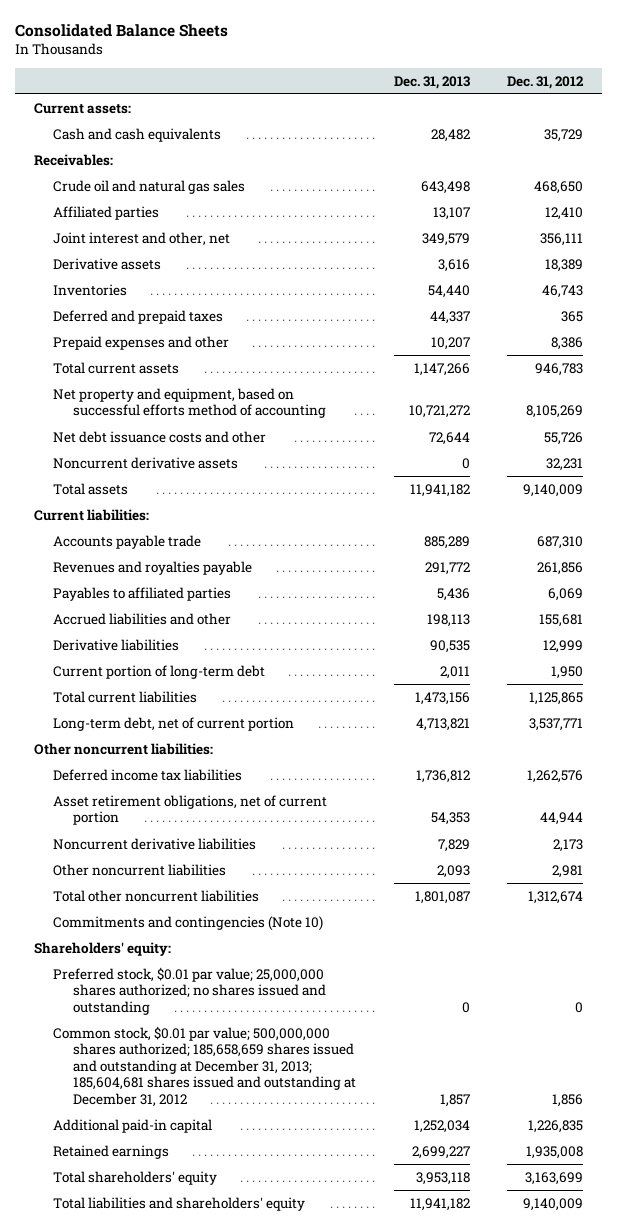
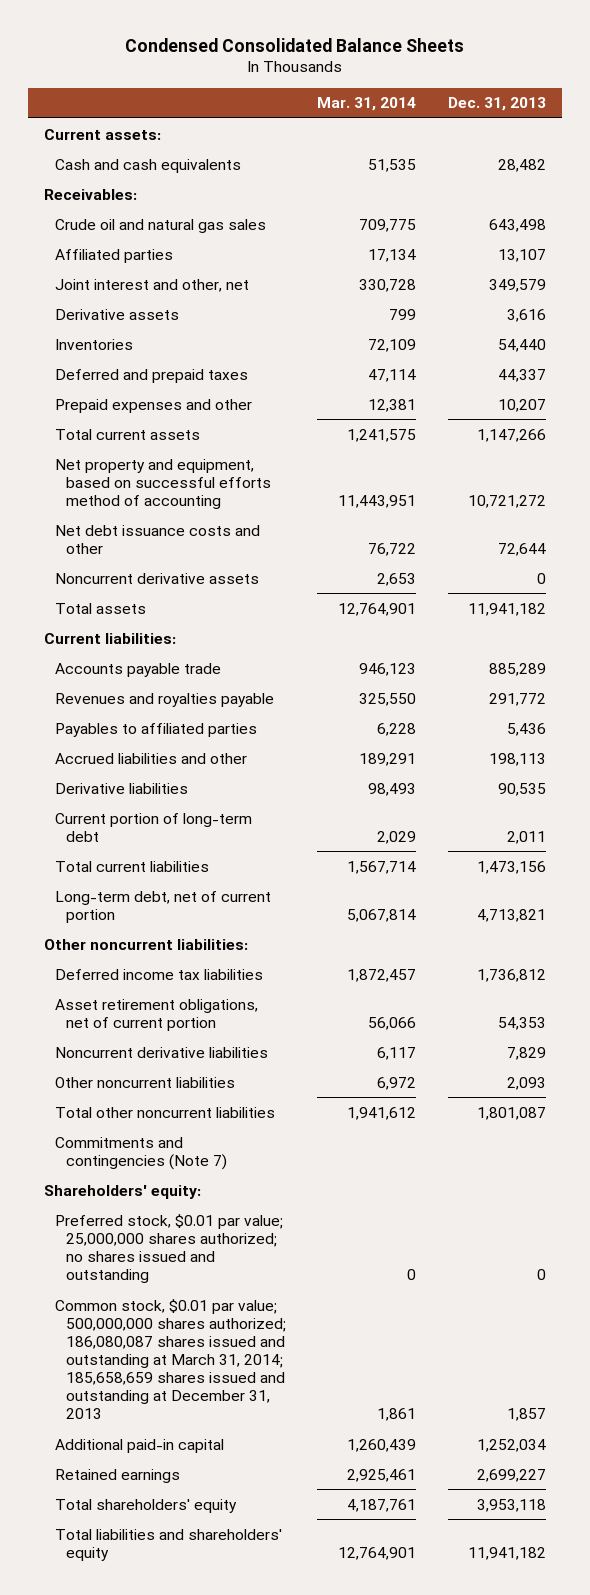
[14,23,228,37] Consolidated Balance Sheets -> [124,37,464,52] Condensed Consolidated Balance Sheets
[507,75,585,89] Dec. 31, 2012 -> none
none -> [317,97,417,112] Mar. 31, 2014
[53,916,324,932] Commitments and contingencies (Note 10) -> [54,1136,227,1170] Commitments and contingencies (Note 7)
[53,1026,357,1107] Common stock, $0.01 par value; 500,000,000 shares authorized; 185,658,659 shares issued and outstanding at December 31, 2013; 185,604,681 shares issued and outstanding at December 31, 2012 -> [54,1298,286,1420] Common stock, $0.01 par value; 500,000,000 shares authorized; 186,080,087 shares issued and outstanding at March 31, 2014; 185,658,659 shares issued and outstanding at December 31, 2013

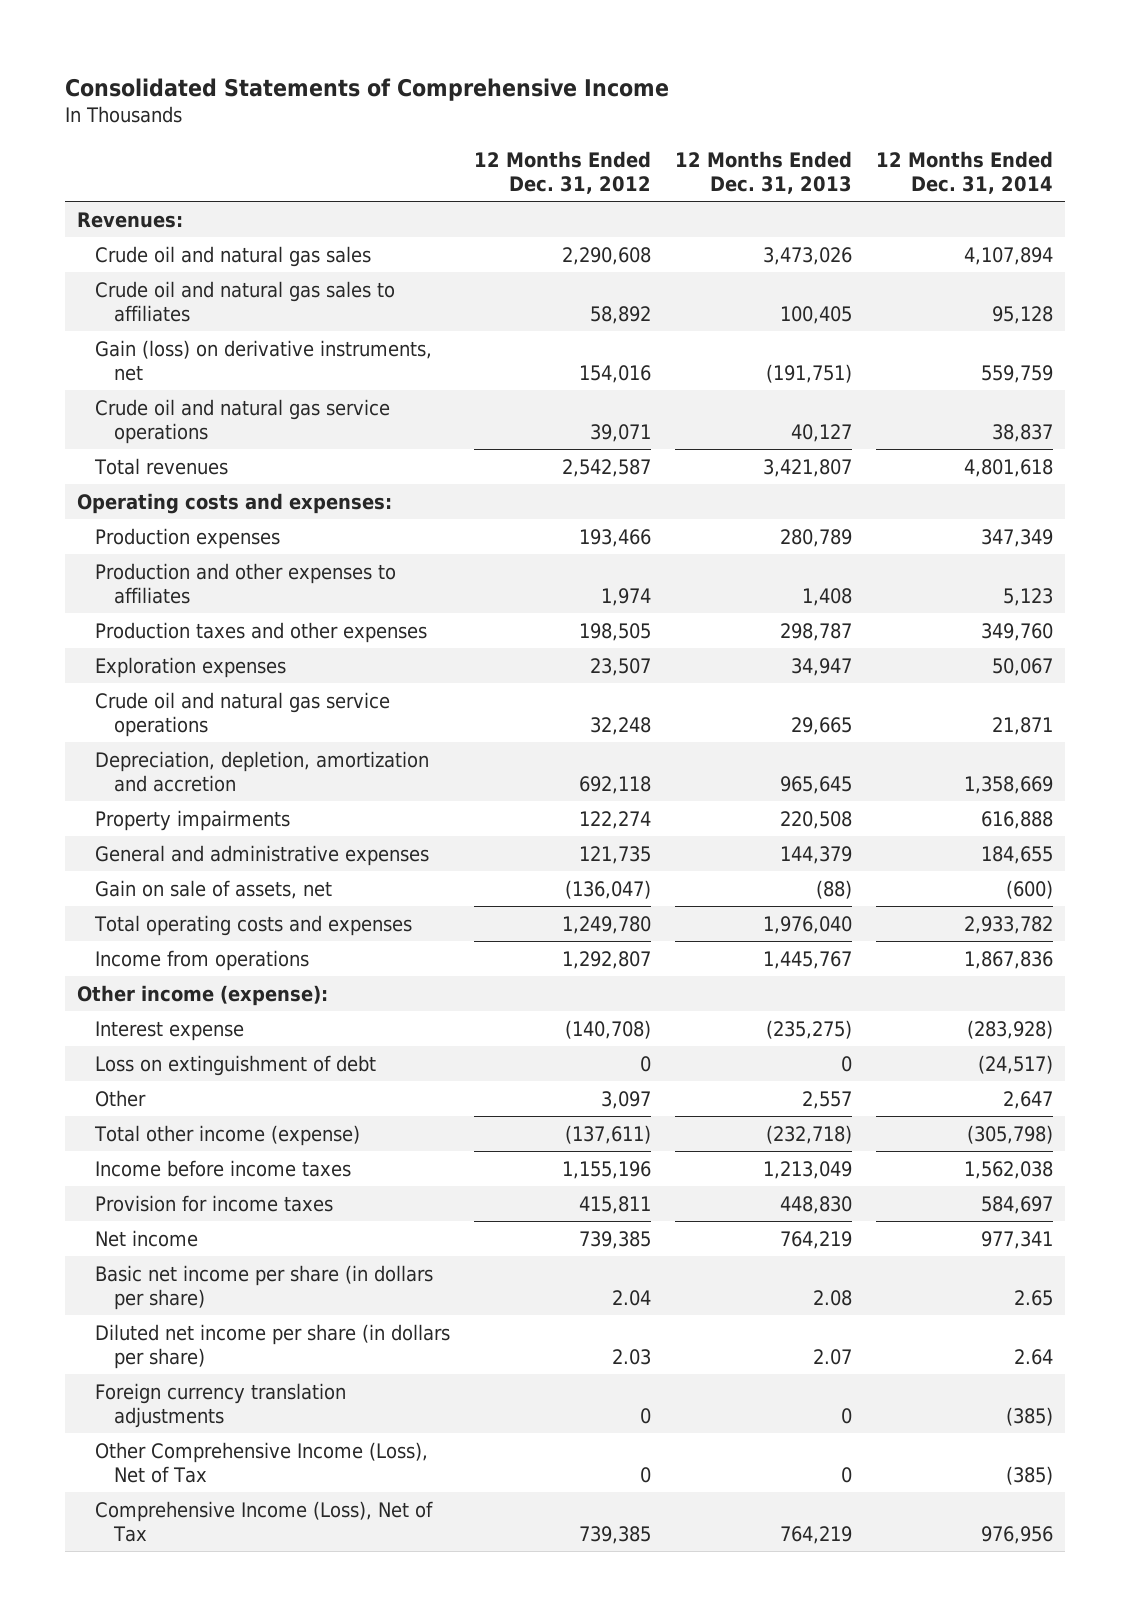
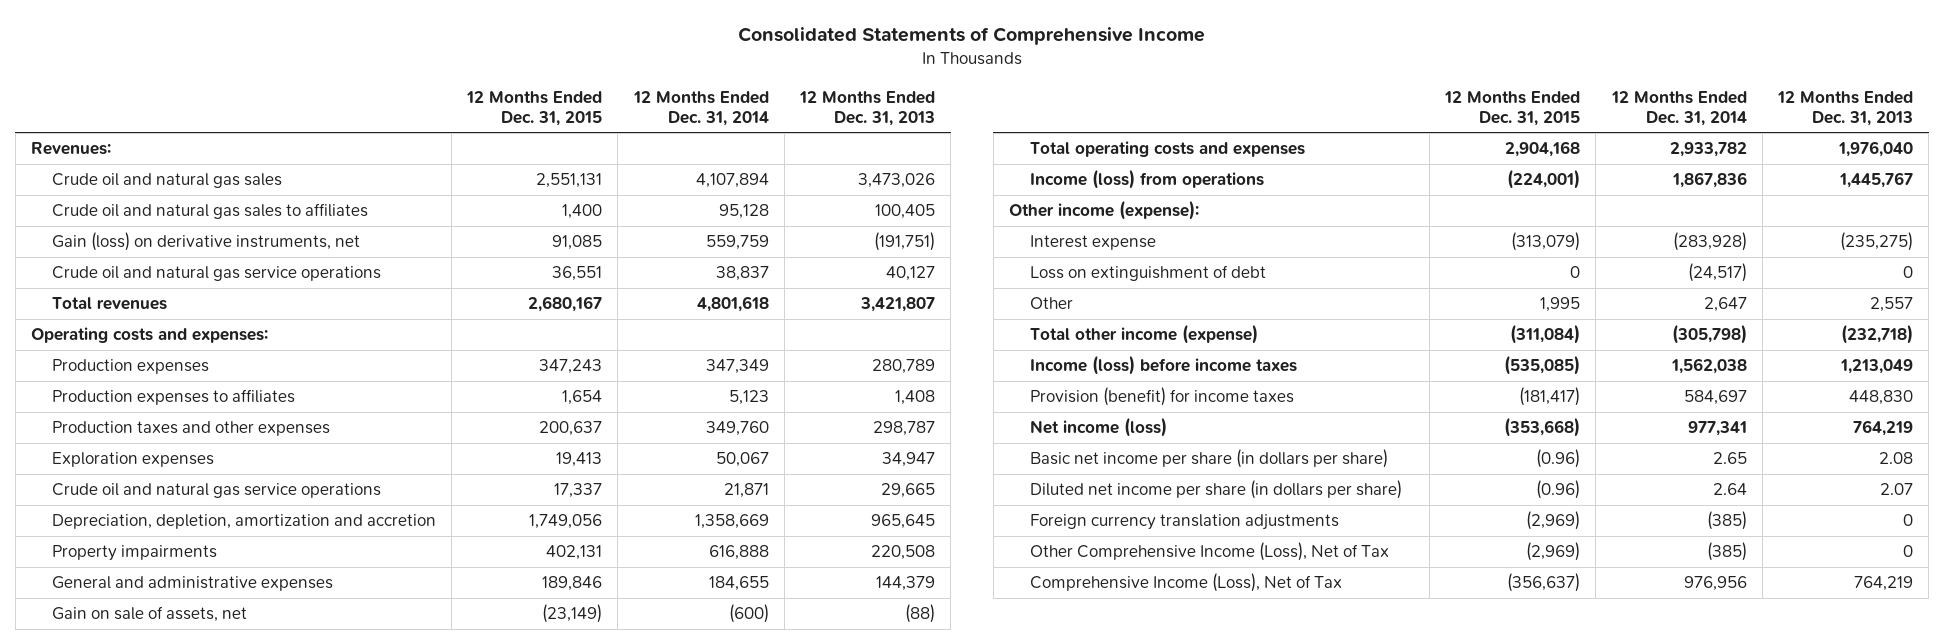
[474,150,652,194] 12 Months Ended Dec. 31, 2012 -> none
none -> [466,90,603,126] 12 Months Ended Dec. 31, 2015
[95,562,397,604] Production and other expenses to affiliates -> [51,389,295,406] Production expenses to affiliates
[95,949,310,971] Income from operations -> [1029,169,1264,190] Income (loss) from operations
[95,1159,352,1177] Income before income taxes -> [1029,355,1297,376] Income (loss) before income taxes
[95,1194,334,1212] Provision for income taxes -> [1029,387,1294,407] Provision (benefit) for income taxes
[95,1229,199,1247] Net income -> [1029,417,1167,438] Net income (loss)

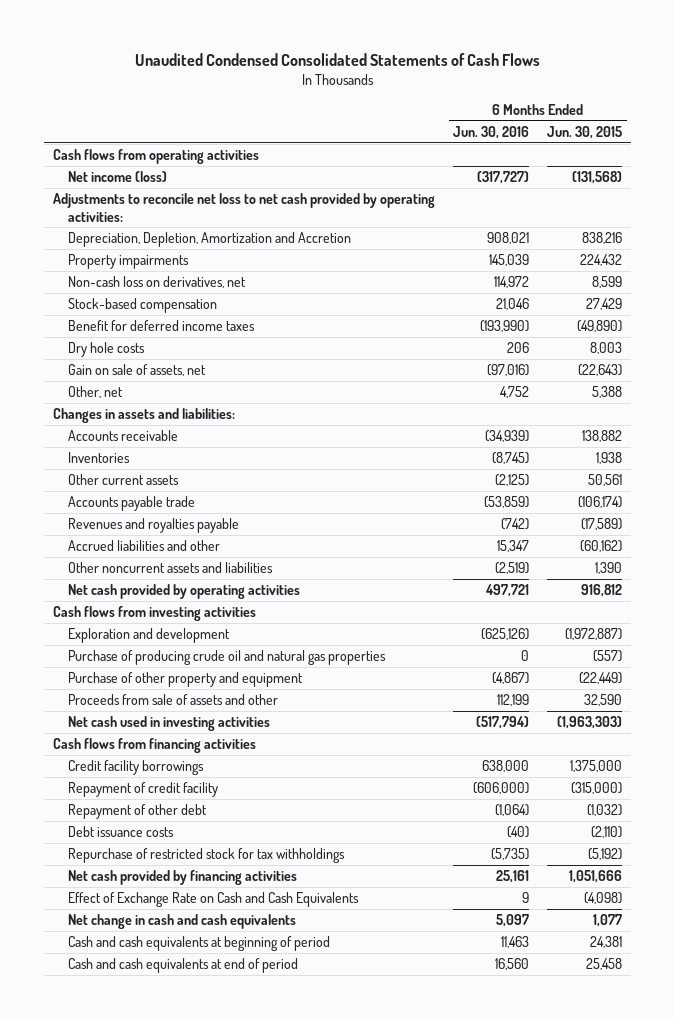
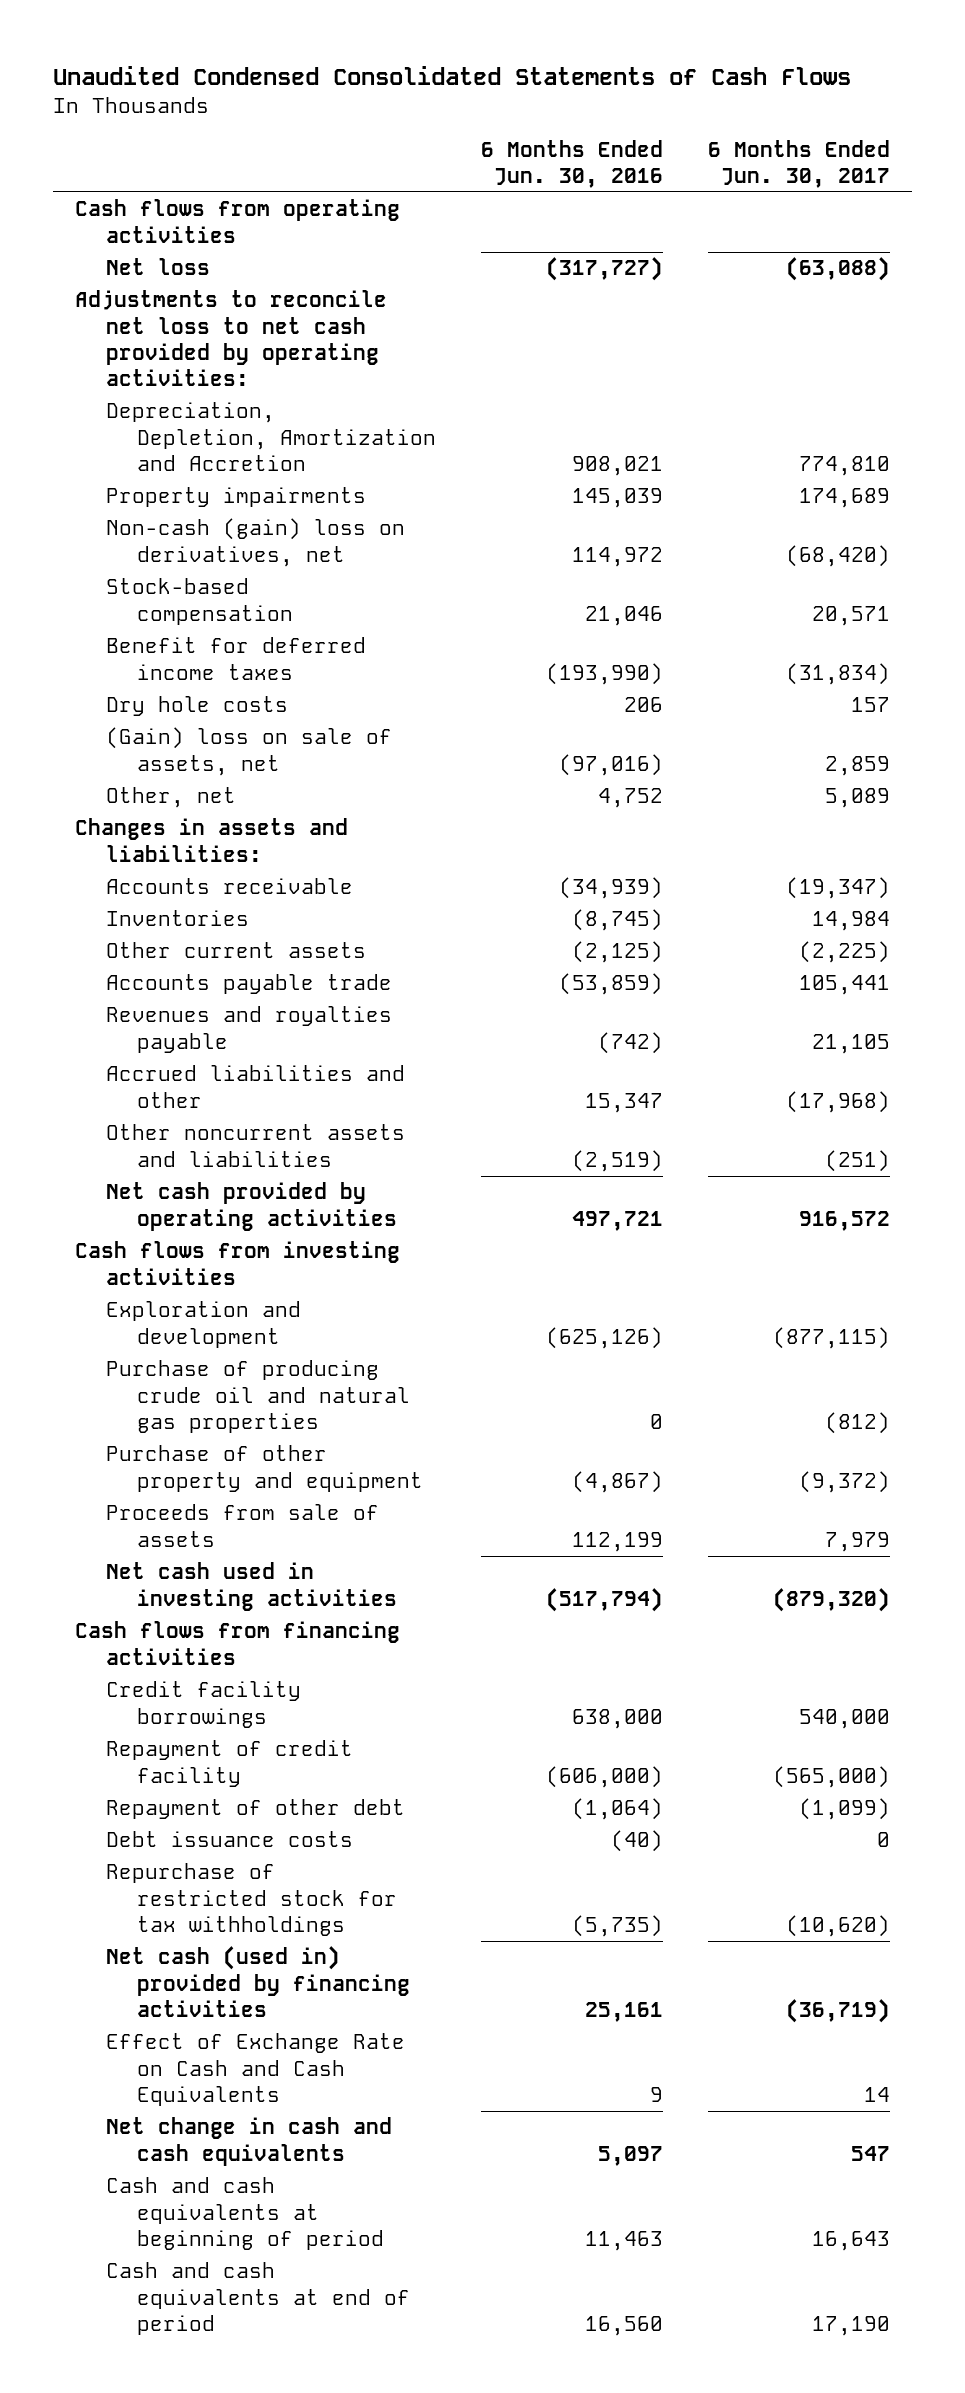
[547,125,623,139] Jun. 30, 2015 -> none
none -> [707,139,890,188] 6 Months Ended Jun. 30, 2017
[68,170,168,182] Net income (loss) -> [106,258,211,276] Net loss
[68,275,247,288] Non-cash loss on derivatives, net -> [106,518,406,567] Non-cash (gain) loss on derivatives, net
[68,363,207,376] Gain on sale of assets, net -> [106,727,393,776] (Gain) loss on sale of assets, net
[68,693,279,705] Proceeds from sale of assets and other -> [106,1504,380,1547] Proceeds from sale of assets
[68,869,298,885] Net cash provided by financing activities -> [106,1946,411,2017] Net cash (used in) provided by financing activities

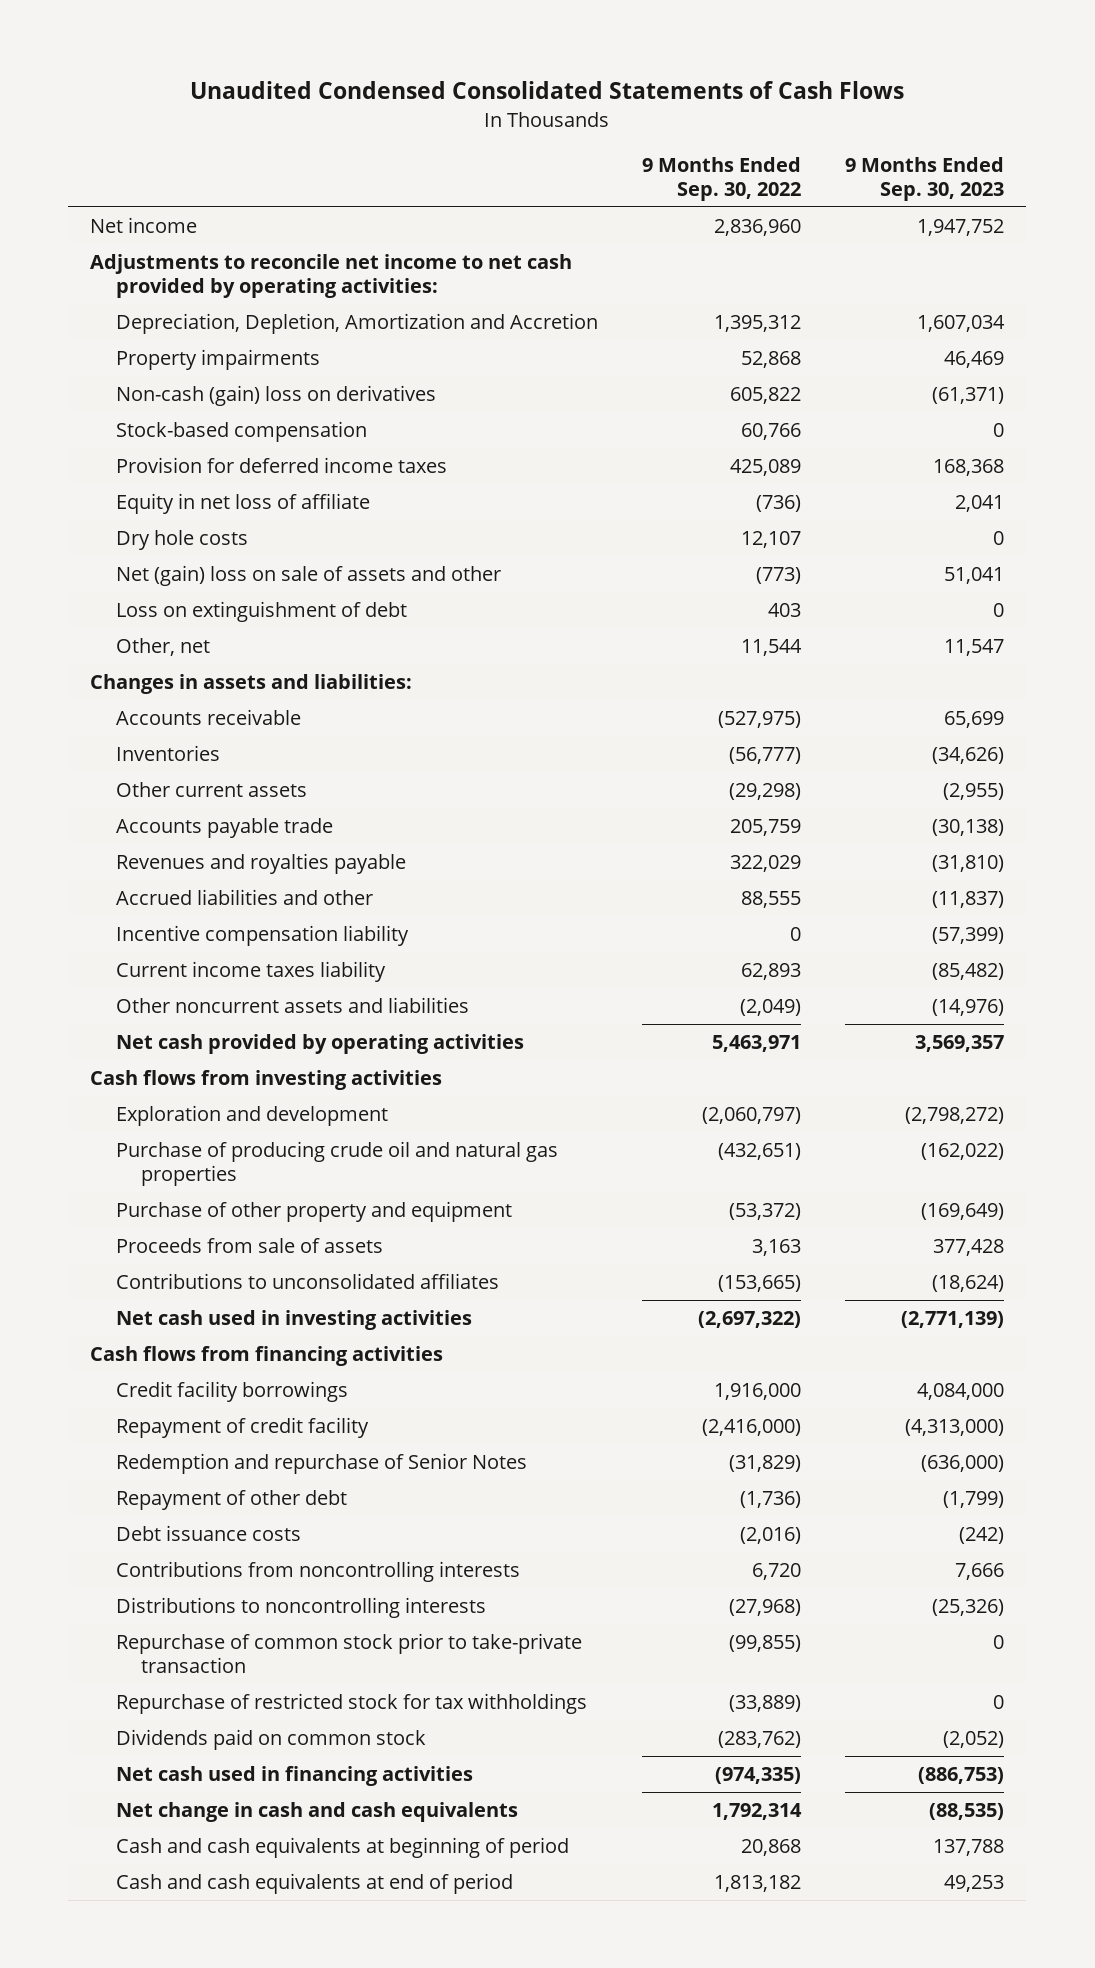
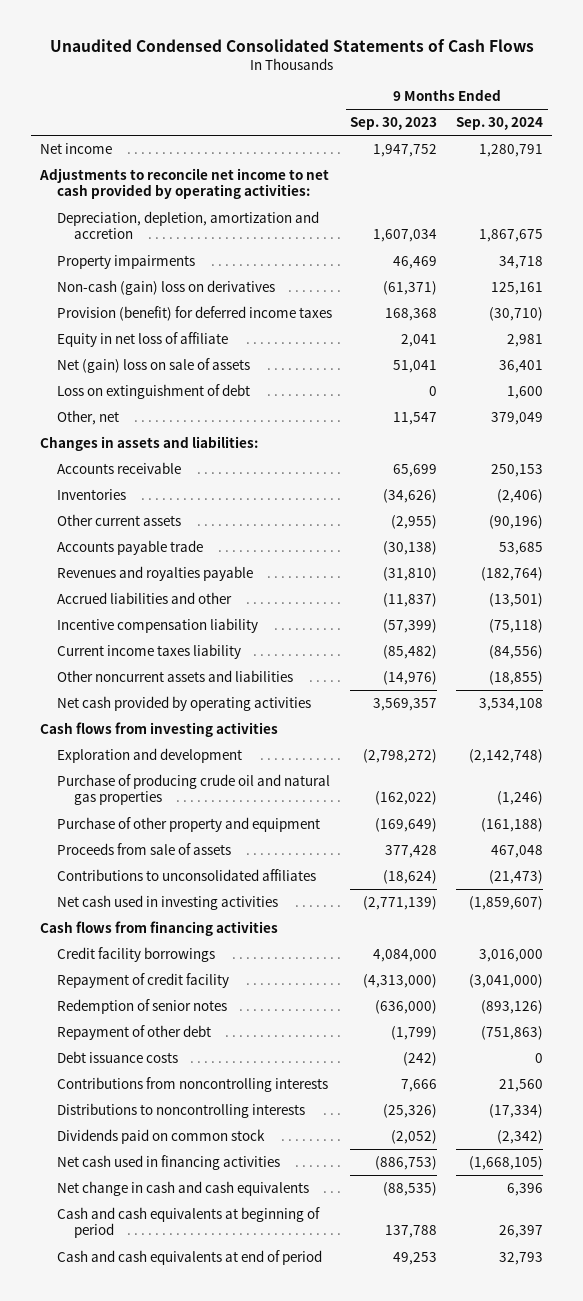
[642,157,802,201] 9 Months Ended Sep. 30, 2022 -> none
none -> [455,116,543,130] Sep. 30, 2024
[115,313,598,335] Depreciation, Depletion, Amortization and Accretion -> [56,210,319,240] Depreciation, depletion, amortization and accretion
[115,421,367,443] Stock-based compensation -> none
[115,457,447,474] Provision for deferred income taxes -> [56,305,332,321] Provision (benefit) for deferred income taxes
[115,530,248,551] Dry hole costs -> none
[115,565,501,587] Net (gain) loss on sale of assets and other -> [56,357,250,373] Net (gain) loss on sale of assets
[115,1453,527,1475] Redemption and repurchase of Senior Notes -> [56,998,227,1014] Redemption of senior notes
[115,1633,582,1674] Repurchase of common stock prior to take-private transaction -> none
[115,1693,587,1715] Repurchase of restricted stock for tax withholdings -> none

